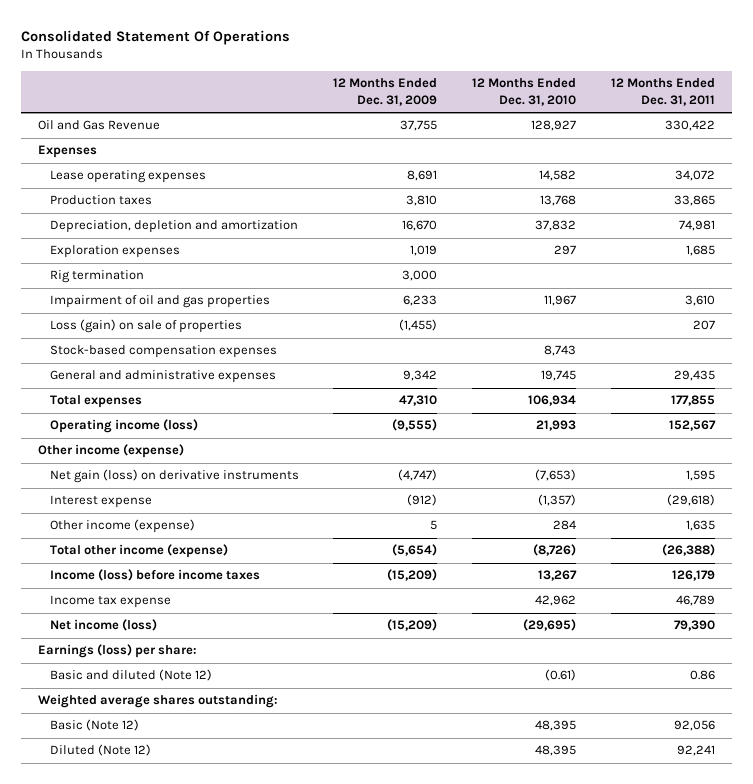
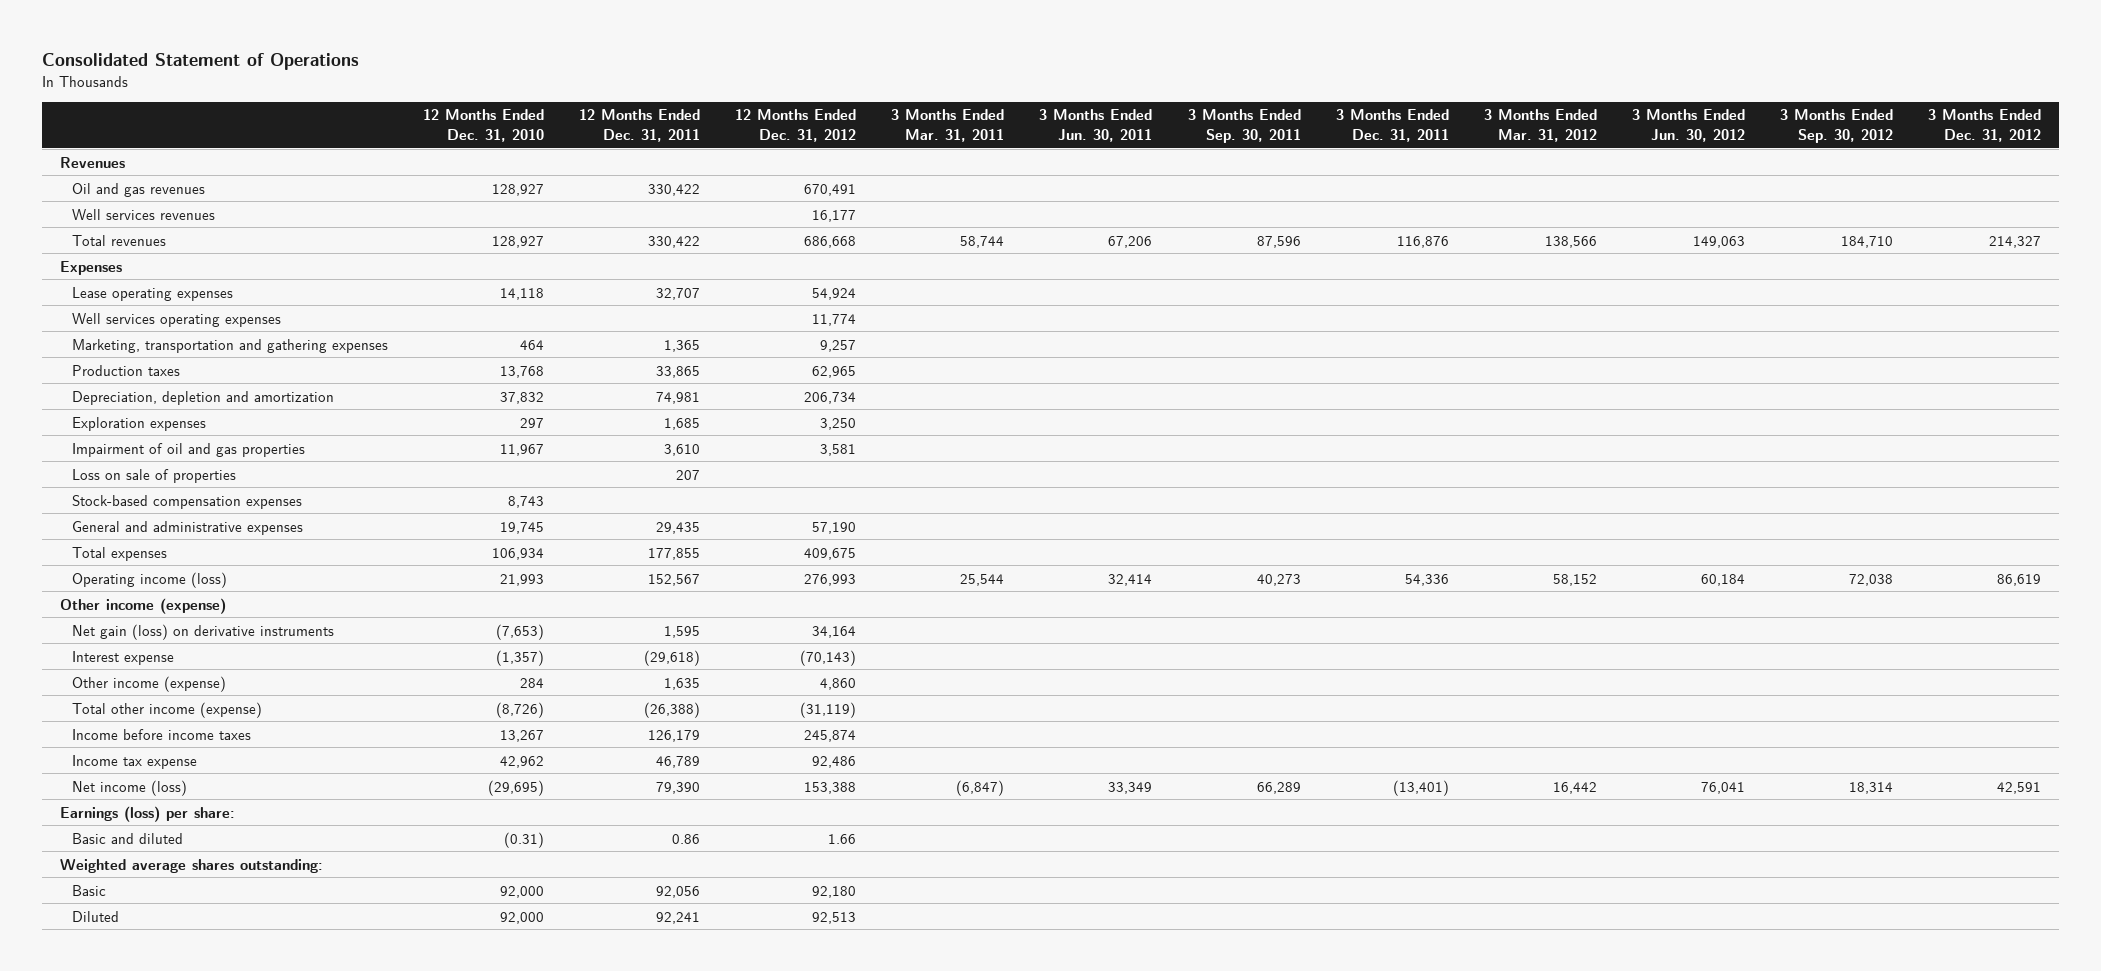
[20,29,290,45] Consolidated Statement Of Operations -> [42,52,360,70] Consolidated Statement of Operations
[333,78,438,106] 12 Months Ended Dec. 31, 2009 -> none
none -> [735,109,857,143] 12 Months Ended Dec. 31, 2012
none -> [891,109,1005,143] 3 Months Ended Mar. 31, 2011
none -> [1039,109,1153,143] 3 Months Ended Jun. 30, 2011
none -> [1187,109,1301,144] 3 Months Ended Sep. 30, 2011
none -> [1335,109,1449,143] 3 Months Ended Dec. 31, 2011
none -> [1483,109,1597,143] 3 Months Ended Mar. 31, 2012
none -> [1631,109,1745,143] 3 Months Ended Jun. 30, 2012
none -> [1779,109,1893,144] 3 Months Ended Sep. 30, 2012
none -> [1927,109,2041,143] 3 Months Ended Dec. 31, 2012
none -> [59,156,125,168] Revenues
none -> [71,182,205,197] Oil and gas revenues
none -> [71,208,215,220] Well services revenues
[38,120,161,131] Oil and Gas Revenue -> [71,234,166,246] Total revenues
[538,170,576,182] 14,582 -> [500,287,545,300] 14,118
[674,170,715,182] 34,072 -> [656,287,701,300] 32,707
none -> [71,312,281,327] Well services operating expenses
none -> [71,338,388,353] Marketing, transportation and gathering expenses
[49,270,144,284] Rig termination -> none
[49,319,242,334] Loss (gain) on sale of properties -> [71,468,236,483] Loss on sale of properties
[49,569,260,582] Income (loss) before income taxes -> [71,728,251,740] Income before income taxes
[49,669,212,682] Basic and diluted (Note 12) -> [71,832,183,844] Basic and diluted
[544,669,576,682] (0.61) -> [504,831,545,848] (0.31)
[49,719,139,732] Basic (Note 12) -> [71,884,106,896] Basic
[534,720,576,732] 48,395 -> [500,885,545,898] 92,000
[49,744,151,757] Diluted (Note 12) -> [71,910,119,922] Diluted
[534,745,576,757] 48,395 -> [500,911,545,924] 92,000

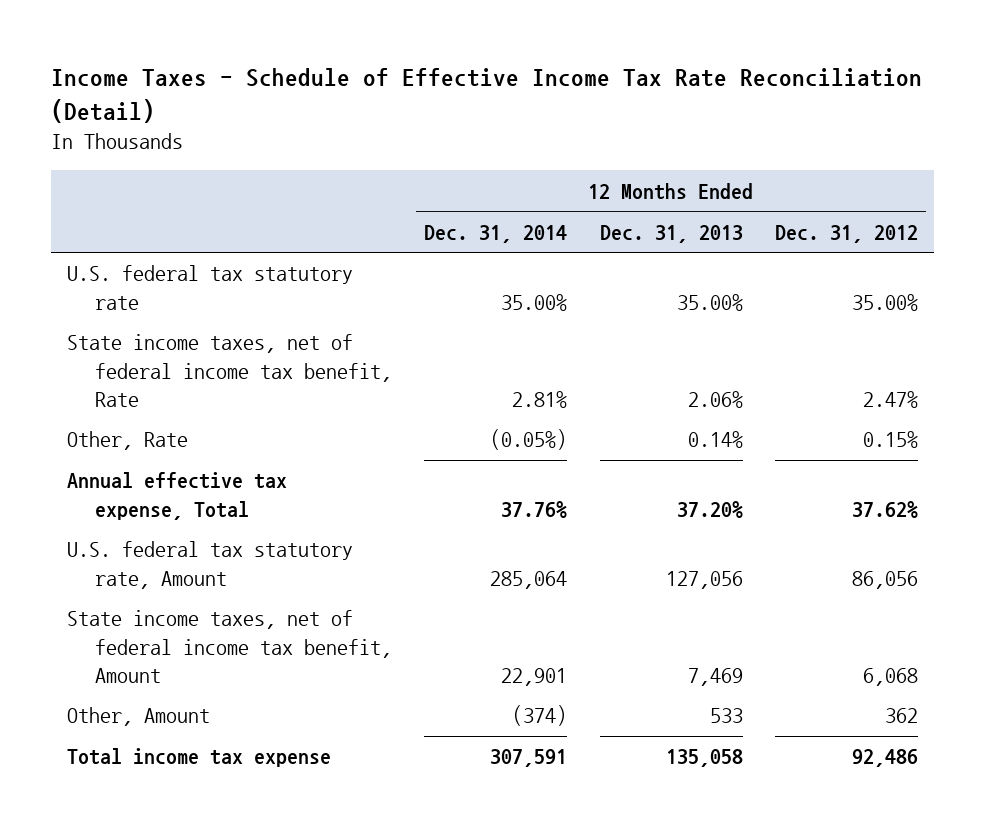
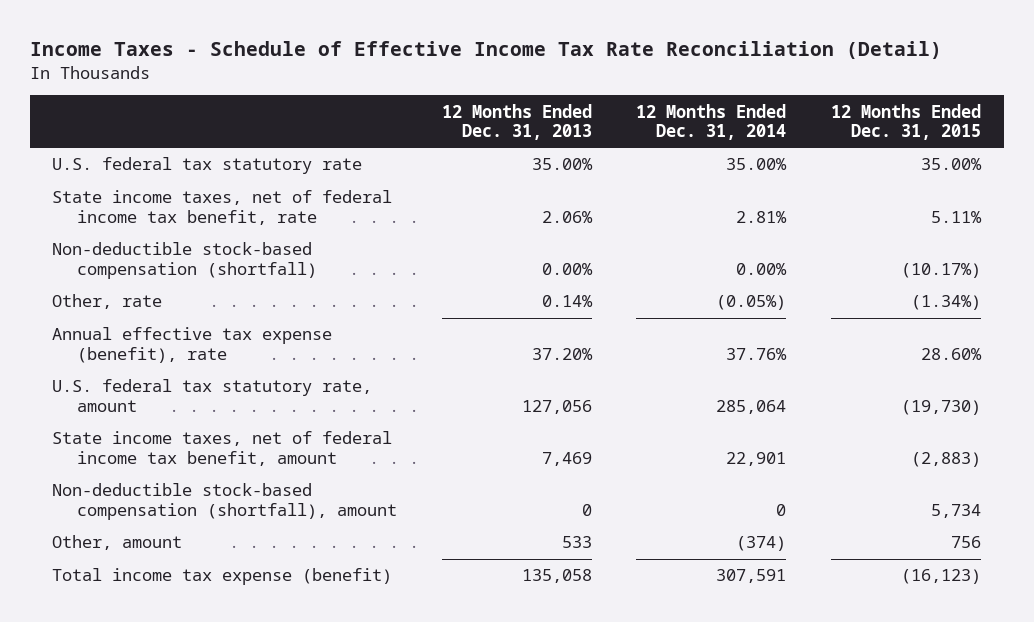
[775,224,919,243] Dec. 31, 2012 -> none
none -> [831,103,982,141] 12 Months Ended Dec. 31, 2015
[67,334,392,407] State income taxes, net of federal income tax benefit, Rate -> [52,190,393,225] State income taxes, net of federal income tax benefit, rate
none -> [52,242,317,279] Non-deductible stock-based compensation (shortfall)
[67,431,189,451] Other, Rate -> [52,294,163,310] Other, rate
[67,472,288,520] Annual effective tax expense, Total -> [52,327,333,363] Annual effective tax expense (benefit), rate
[67,541,354,589] U.S. federal tax statutory rate, Amount -> [52,379,373,412] U.S. federal tax statutory rate, amount
[67,610,392,683] State income taxes, net of federal income tax benefit, Amount -> [52,431,393,466] State income taxes, net of federal income tax benefit, amount
none -> [52,483,397,520] Non-deductible stock-based compensation (shortfall), amount
[67,707,211,727] Other, Amount -> [52,535,183,551] Other, amount
[67,748,332,768] Total income tax expense -> [52,568,393,586] Total income tax expense (benefit)

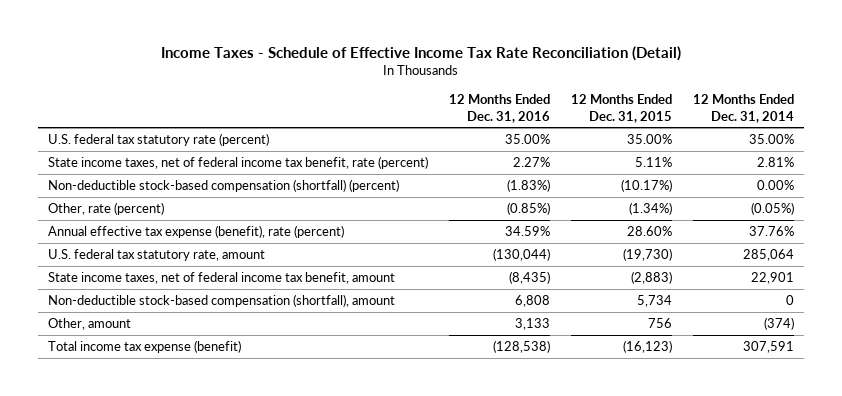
[441,103,592,141] 12 Months Ended Dec. 31, 2013 -> none
none -> [449,94,551,123] 12 Months Ended Dec. 31, 2016
[52,157,363,175] U.S. federal tax statutory rate -> [48,132,270,146] U.S. federal tax statutory rate (percent)
[52,190,393,225] State income taxes, net of federal income tax benefit, rate -> [48,155,429,169] State income taxes, net of federal income tax benefit, rate (percent)
[52,242,317,279] Non-deductible stock-based compensation (shortfall) -> [48,178,400,192] Non-deductible stock-based compensation (shortfall) (percent)
[52,294,163,310] Other, rate -> [48,201,165,215] Other, rate (percent)
[52,327,333,363] Annual effective tax expense (benefit), rate -> [48,224,345,238] Annual effective tax expense (benefit), rate (percent)

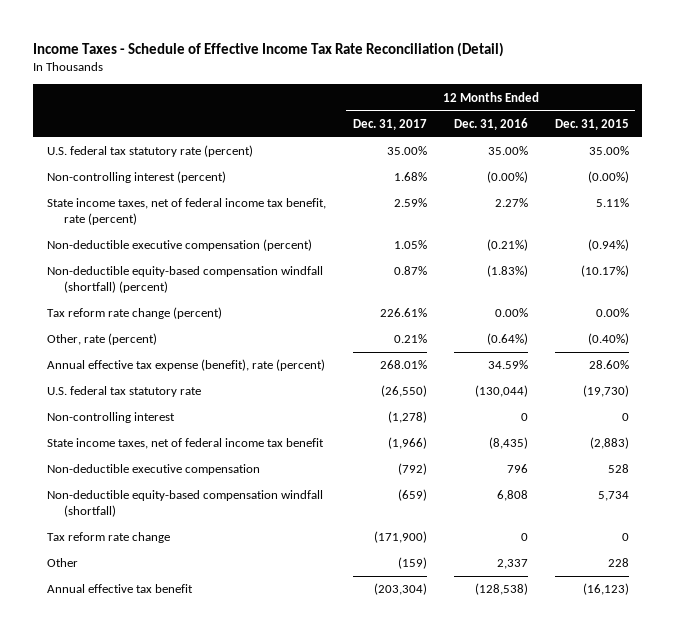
[692,94,794,123] 12 Months Ended Dec. 31, 2014 -> none
none -> [352,118,427,130] Dec. 31, 2017
none -> [46,171,226,184] Non-controlling interest (percent)
none -> [46,239,312,252] Non-deductible executive compensation (percent)
[48,178,400,192] Non-deductible stock-based compensation (shortfall) (percent) -> [46,266,323,294] Non-deductible equity-based compensation windfall (shortfall) (percent)
none -> [46,307,222,320] Tax reform rate change (percent)
[507,201,551,215] (0.85%) -> [486,333,528,346] (0.64%)
[628,201,672,215] (1.34%) -> [587,333,629,346] (0.40%)
[48,248,266,261] U.S. federal tax statutory rate, amount -> [46,386,201,398] U.S. federal tax statutory rate
none -> [46,412,175,424] Non-controlling interest
[48,271,396,284] State income taxes, net of federal income tax benefit, amount -> [46,438,324,450] State income taxes, net of federal income tax benefit
none -> [46,464,260,476] Non-deductible executive compensation
[48,293,396,307] Non-deductible stock-based compensation (shortfall), amount -> [46,490,323,518] Non-deductible equity-based compensation windfall (shortfall)
none -> [46,532,170,544] Tax reform rate change
[48,317,132,330] Other, amount -> [46,558,78,568] Other
[515,317,551,330] 3,133 -> [496,559,528,570] 2,337
[647,317,672,328] 756 -> [607,558,629,568] 228
[48,339,242,353] Total income tax expense (benefit) -> [46,584,193,594] Annual effective tax benefit

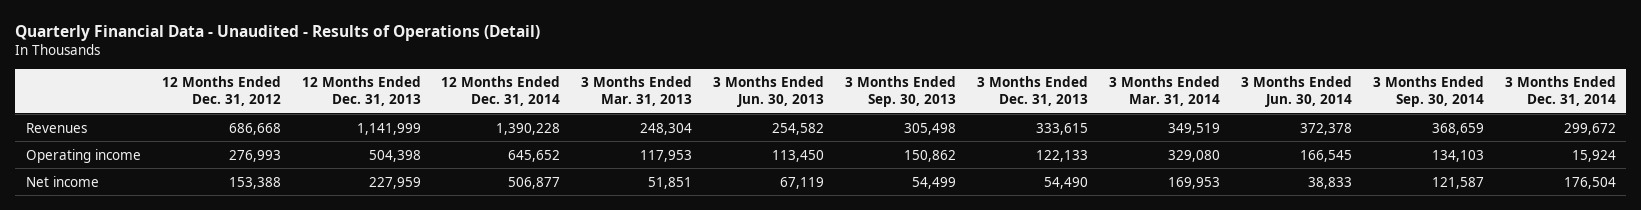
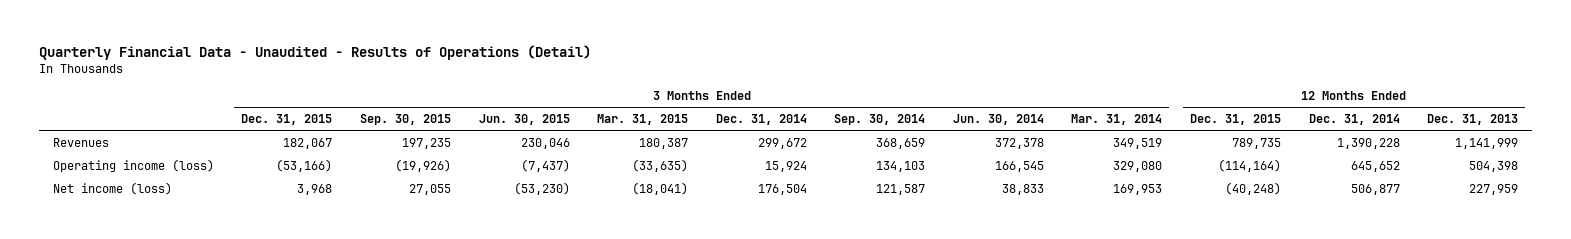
[161,76,281,106] 12 Months Ended Dec. 31, 2012 -> none
[581,76,693,106] 3 Months Ended Mar. 31, 2013 -> none
[713,76,825,107] 3 Months Ended Jun. 30, 2013 -> none
[845,76,957,107] 3 Months Ended Sep. 30, 2013 -> none
[976,76,1088,106] 3 Months Ended Dec. 31, 2013 -> none
none -> [241,113,333,125] Dec. 31, 2015
none -> [359,113,451,125] Sep. 30, 2015
none -> [478,113,570,125] Jun. 30, 2015
none -> [597,113,689,125] Mar. 31, 2015
none -> [1190,113,1282,125] Dec. 31, 2015
[25,148,141,163] Operating income -> [52,158,214,172] Operating income (loss)
[25,175,99,187] Net income -> [52,181,172,195] Net income (loss)

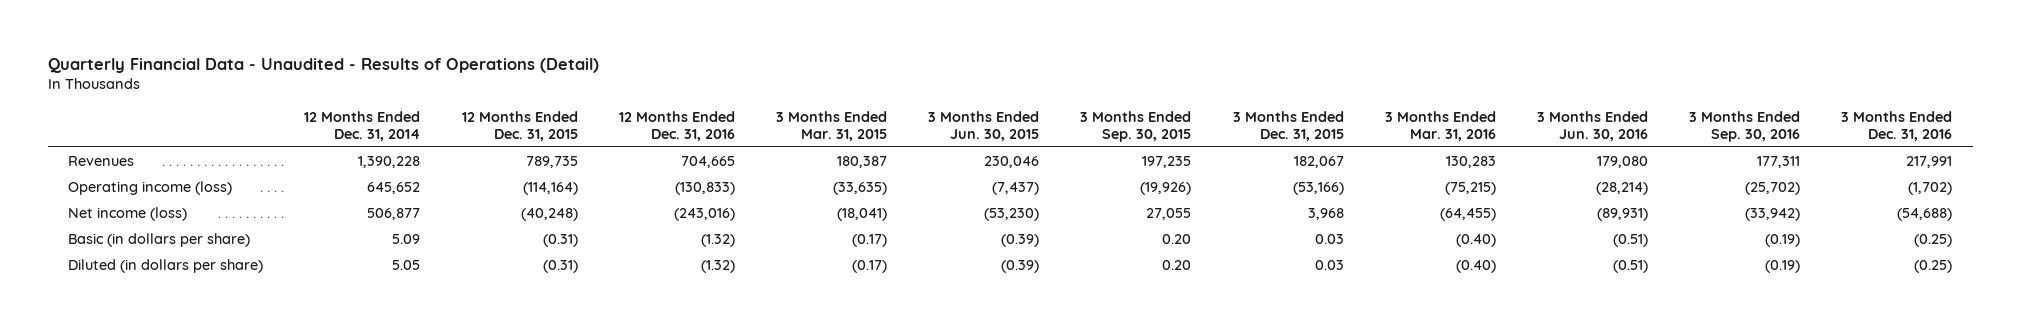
[715,113,807,125] Dec. 31, 2014 -> none
[834,113,926,125] Sep. 30, 2014 -> none
[952,113,1044,125] Jun. 30, 2014 -> none
[1071,113,1163,125] Mar. 31, 2014 -> none
[1427,113,1519,125] Dec. 31, 2013 -> none
none -> [618,110,735,141] 12 Months Ended Dec. 31, 2016
none -> [1384,110,1496,141] 3 Months Ended Mar. 31, 2016
none -> [1536,110,1648,141] 3 Months Ended Jun. 30, 2016
none -> [1689,110,1801,142] 3 Months Ended Sep. 30, 2016
none -> [1841,110,1953,141] 3 Months Ended Dec. 31, 2016
none -> [68,233,251,248] Basic (in dollars per share)
none -> [68,259,264,274] Diluted (in dollars per share)

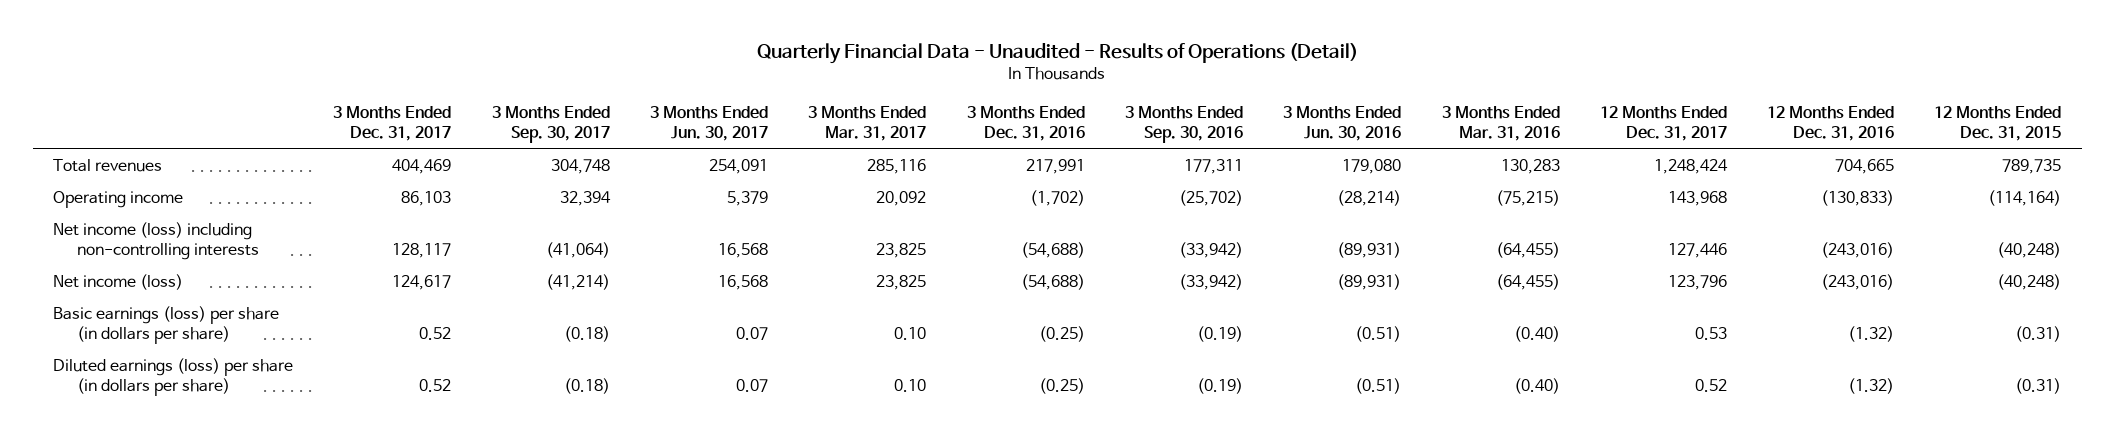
[304,110,421,141] 12 Months Ended Dec. 31, 2014 -> none
[775,110,887,141] 3 Months Ended Mar. 31, 2015 -> none
[928,110,1040,141] 3 Months Ended Jun. 30, 2015 -> none
[1080,110,1192,142] 3 Months Ended Sep. 30, 2015 -> none
[1232,110,1344,141] 3 Months Ended Dec. 31, 2015 -> none
none -> [333,105,452,141] 3 Months Ended Dec. 31, 2017
none -> [491,105,610,143] 3 Months Ended Sep. 30, 2017
none -> [649,105,768,141] 3 Months Ended Jun. 30, 2017
none -> [808,105,927,141] 3 Months Ended Mar. 31, 2017
none -> [1599,105,1727,141] 12 Months Ended Dec. 31, 2017
[68,156,135,167] Revenues -> [52,158,162,172] Total revenues
[68,181,233,196] Operating income (loss) -> [52,190,183,208] Operating income
none -> [52,221,260,261] Net income (loss) including non-controlling interests
[68,233,251,248] Basic (in dollars per share) -> [52,305,279,345] Basic earnings (loss) per share (in dollars per share)
[68,259,264,274] Diluted (in dollars per share) -> [52,357,293,397] Diluted earnings (loss) per share (in dollars per share)

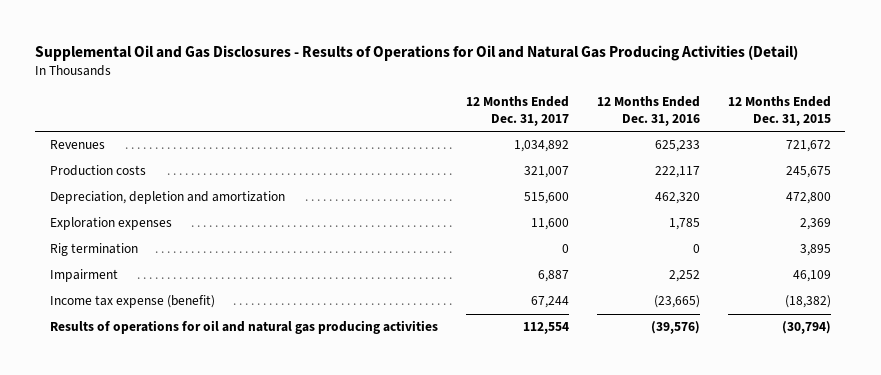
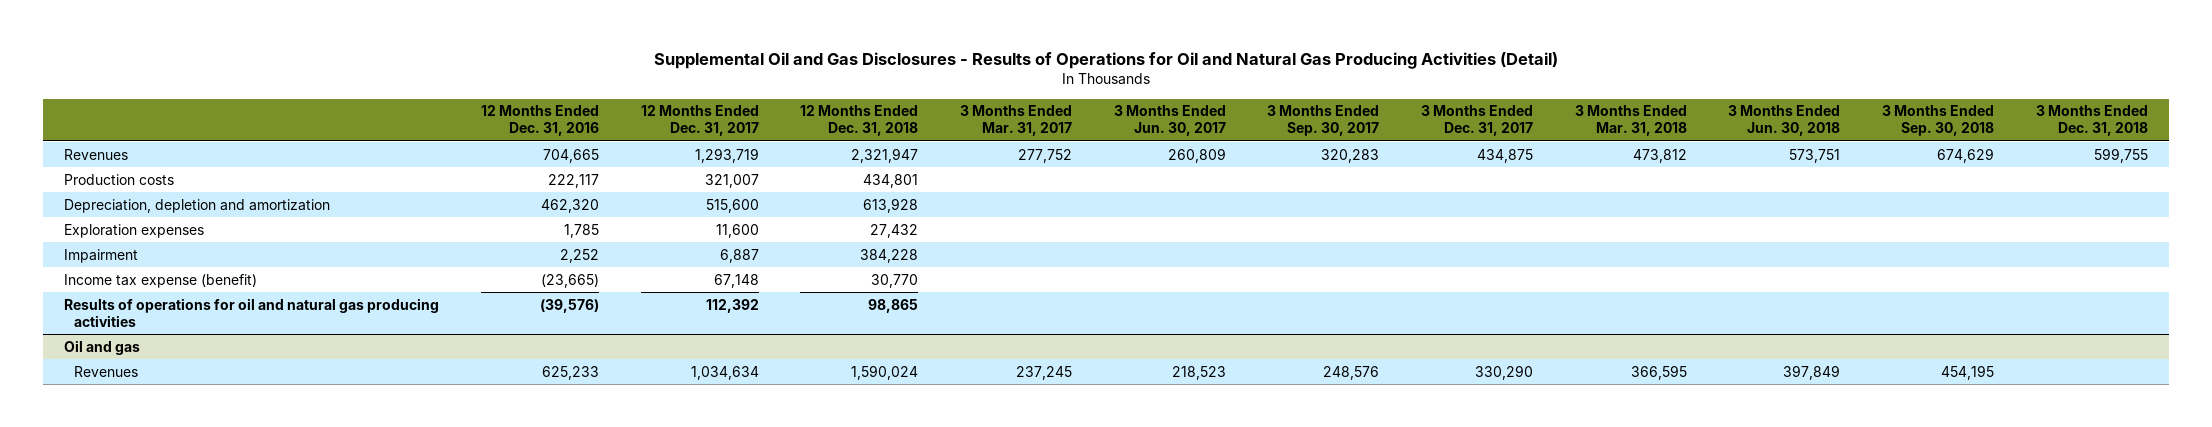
[728,96,832,126] 12 Months Ended Dec. 31, 2015 -> none
none -> [800,105,919,137] 12 Months Ended Dec. 31, 2018
none -> [959,105,1072,137] 3 Months Ended Mar. 31, 2017
none -> [1113,105,1226,137] 3 Months Ended Jun. 30, 2017
none -> [1267,105,1380,137] 3 Months Ended Sep. 30, 2017
none -> [1420,105,1533,137] 3 Months Ended Dec. 31, 2017
none -> [1574,105,1687,137] 3 Months Ended Mar. 31, 2018
none -> [1728,105,1841,137] 3 Months Ended Jun. 30, 2018
none -> [1882,105,1995,137] 3 Months Ended Sep. 30, 2018
none -> [2035,105,2148,137] 3 Months Ended Dec. 31, 2018
[513,140,569,153] 1,034,892 -> [694,147,759,163] 1,293,719
[655,140,701,153] 625,233 -> [542,148,599,163] 704,665
[49,243,138,257] Rig termination -> none
[530,296,569,309] 67,244 -> [713,273,759,288] 67,148
[522,322,569,335] 112,554 -> [705,298,759,313] 112,392
none -> [64,339,141,355] Oil and gas
none -> [74,365,139,377] Revenues

